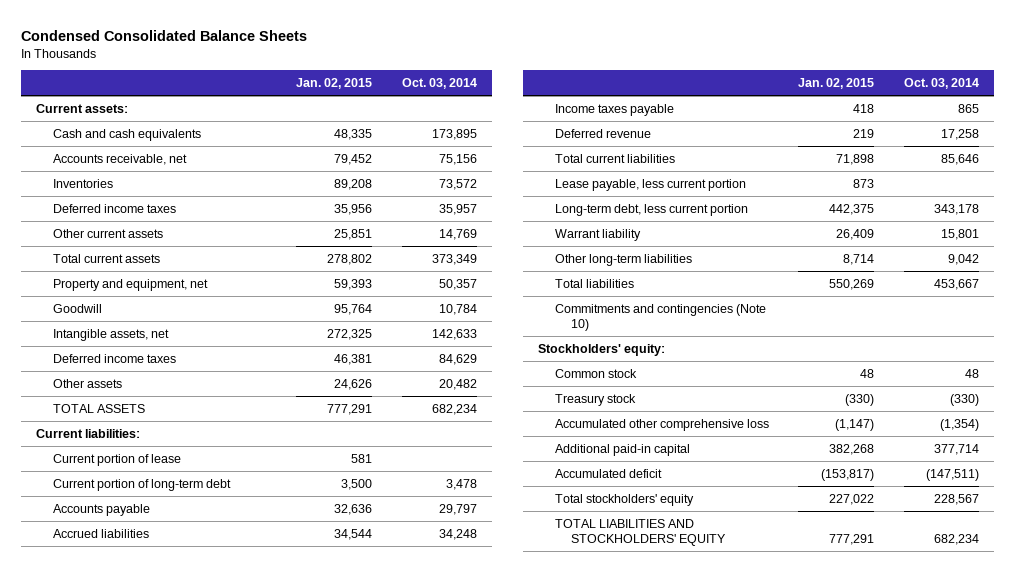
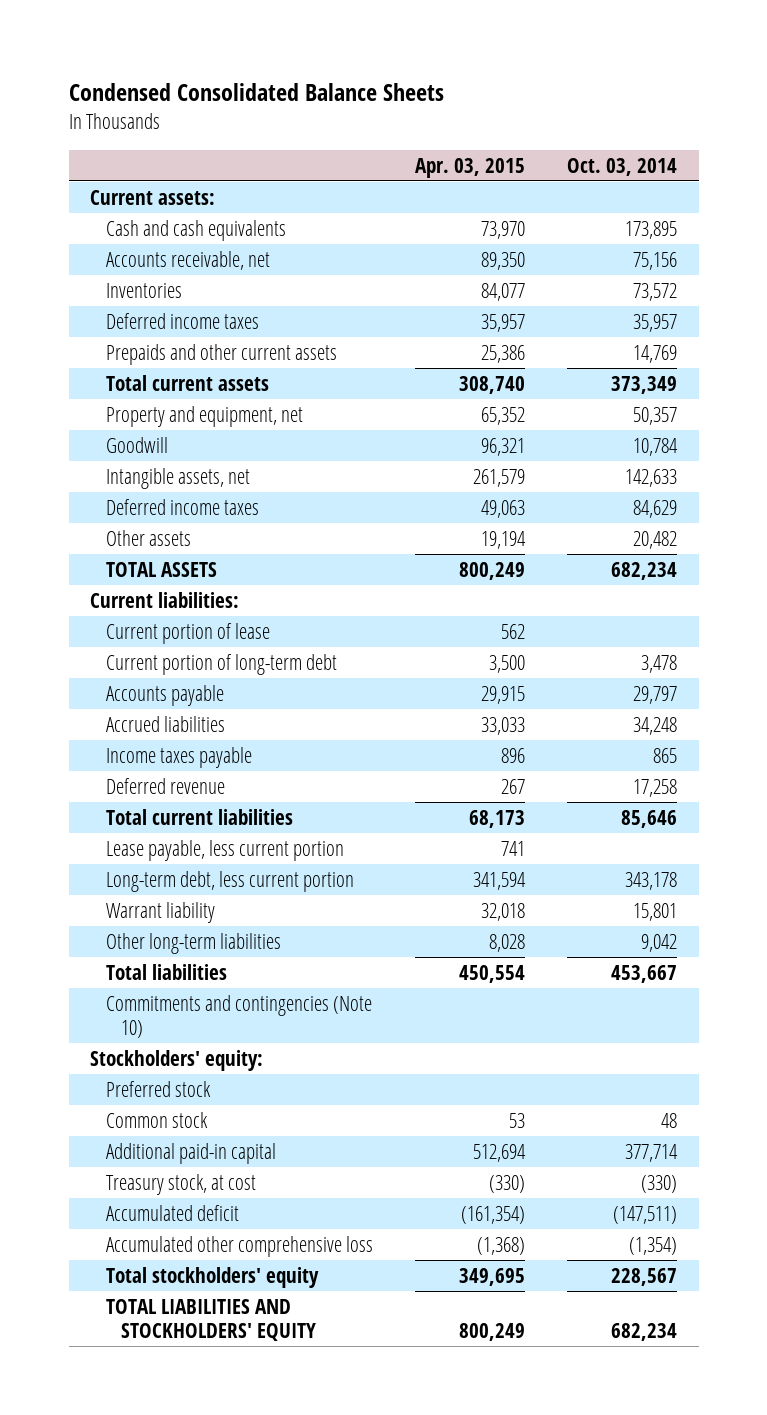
[296,78,373,90] Jan. 02, 2015 -> none
none -> [414,157,525,178] Apr. 03, 2015
[52,228,163,238] Other current assets -> [105,343,337,365] Prepaids and other current assets
none -> [105,1080,211,1097] Preferred stock
[554,393,636,406] Treasury stock -> none
none -> [105,1173,256,1195] Treasury stock, at cost
[554,418,769,431] Accumulated other comprehensive loss -> [105,1235,373,1257] Accumulated other comprehensive loss

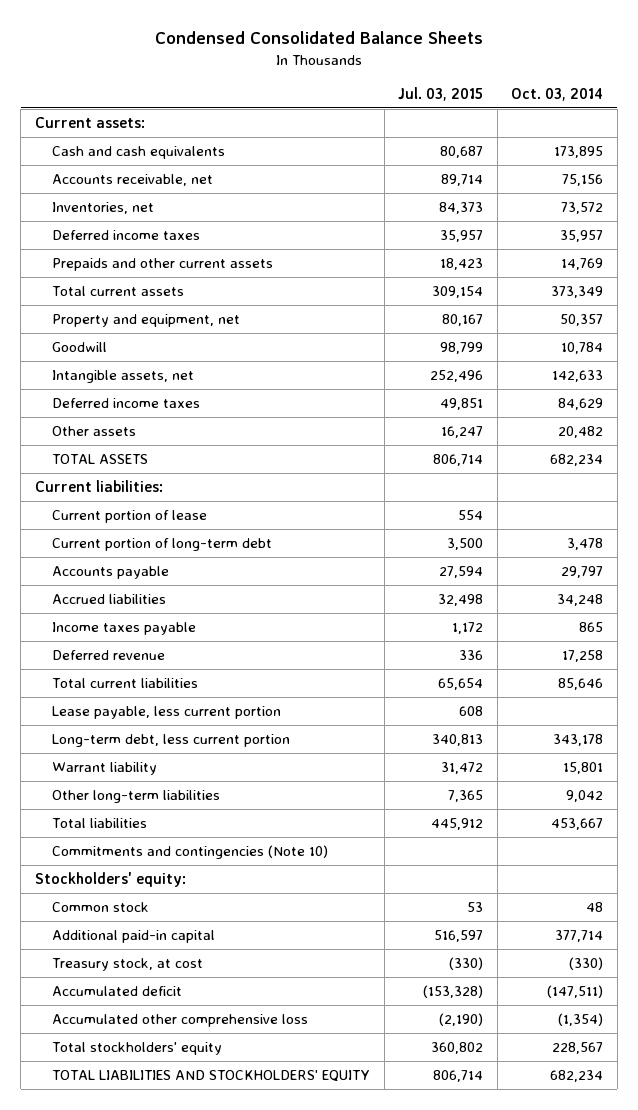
[414,157,525,178] Apr. 03, 2015 -> none
none -> [398,87,484,102] Jul. 03, 2015
[105,282,182,298] Inventories -> [52,202,155,215] Inventories, net
[105,1080,211,1097] Preferred stock -> none

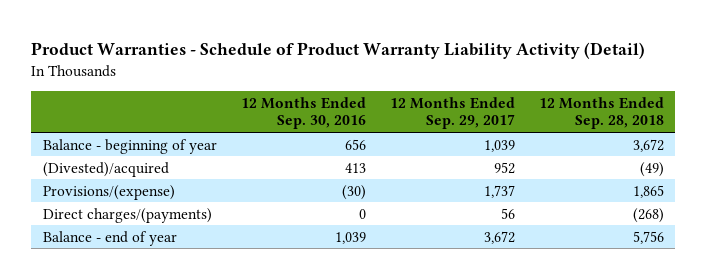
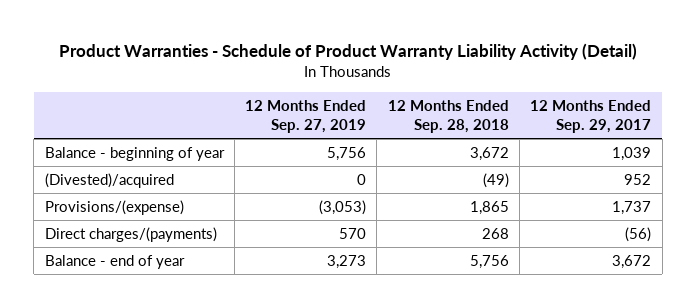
[240,96,366,130] 12 Months Ended Sep. 30, 2016 -> none
none -> [245,100,367,134] 12 Months Ended Sep. 27, 2019
[500,207,515,219] 56 -> [625,226,652,242] (56)
[632,207,664,223] (268) -> [481,227,509,239] 268

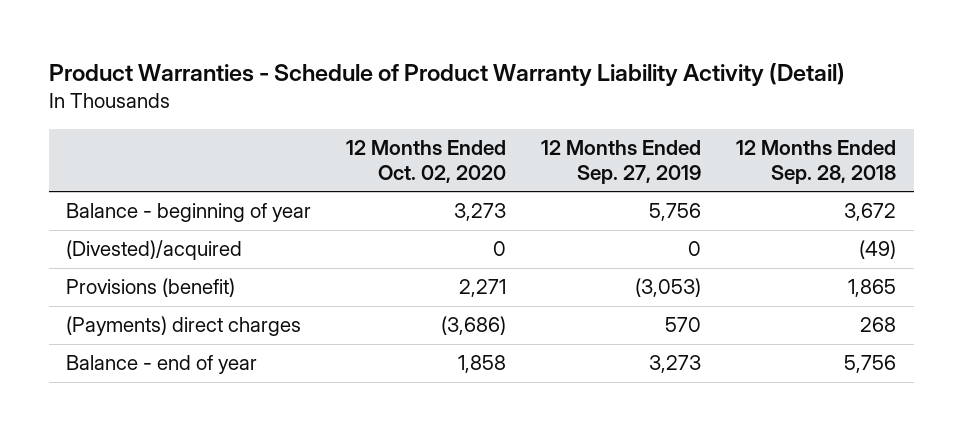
[530,100,652,134] 12 Months Ended Sep. 29, 2017 -> none
none -> [346,140,507,183] 12 Months Ended Oct. 02, 2020
[44,199,184,215] Provisions/(expense) -> [66,278,236,298] Provisions (benefit)
[44,226,217,242] Direct charges/(payments) -> [66,316,302,337] (Payments) direct charges

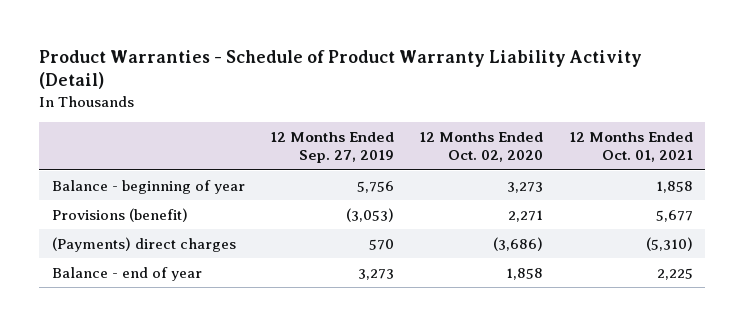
[736,140,897,184] 12 Months Ended Sep. 28, 2018 -> none
none -> [568,131,693,163] 12 Months Ended Oct. 01, 2021
[66,240,243,261] (Divested)/acquired -> none

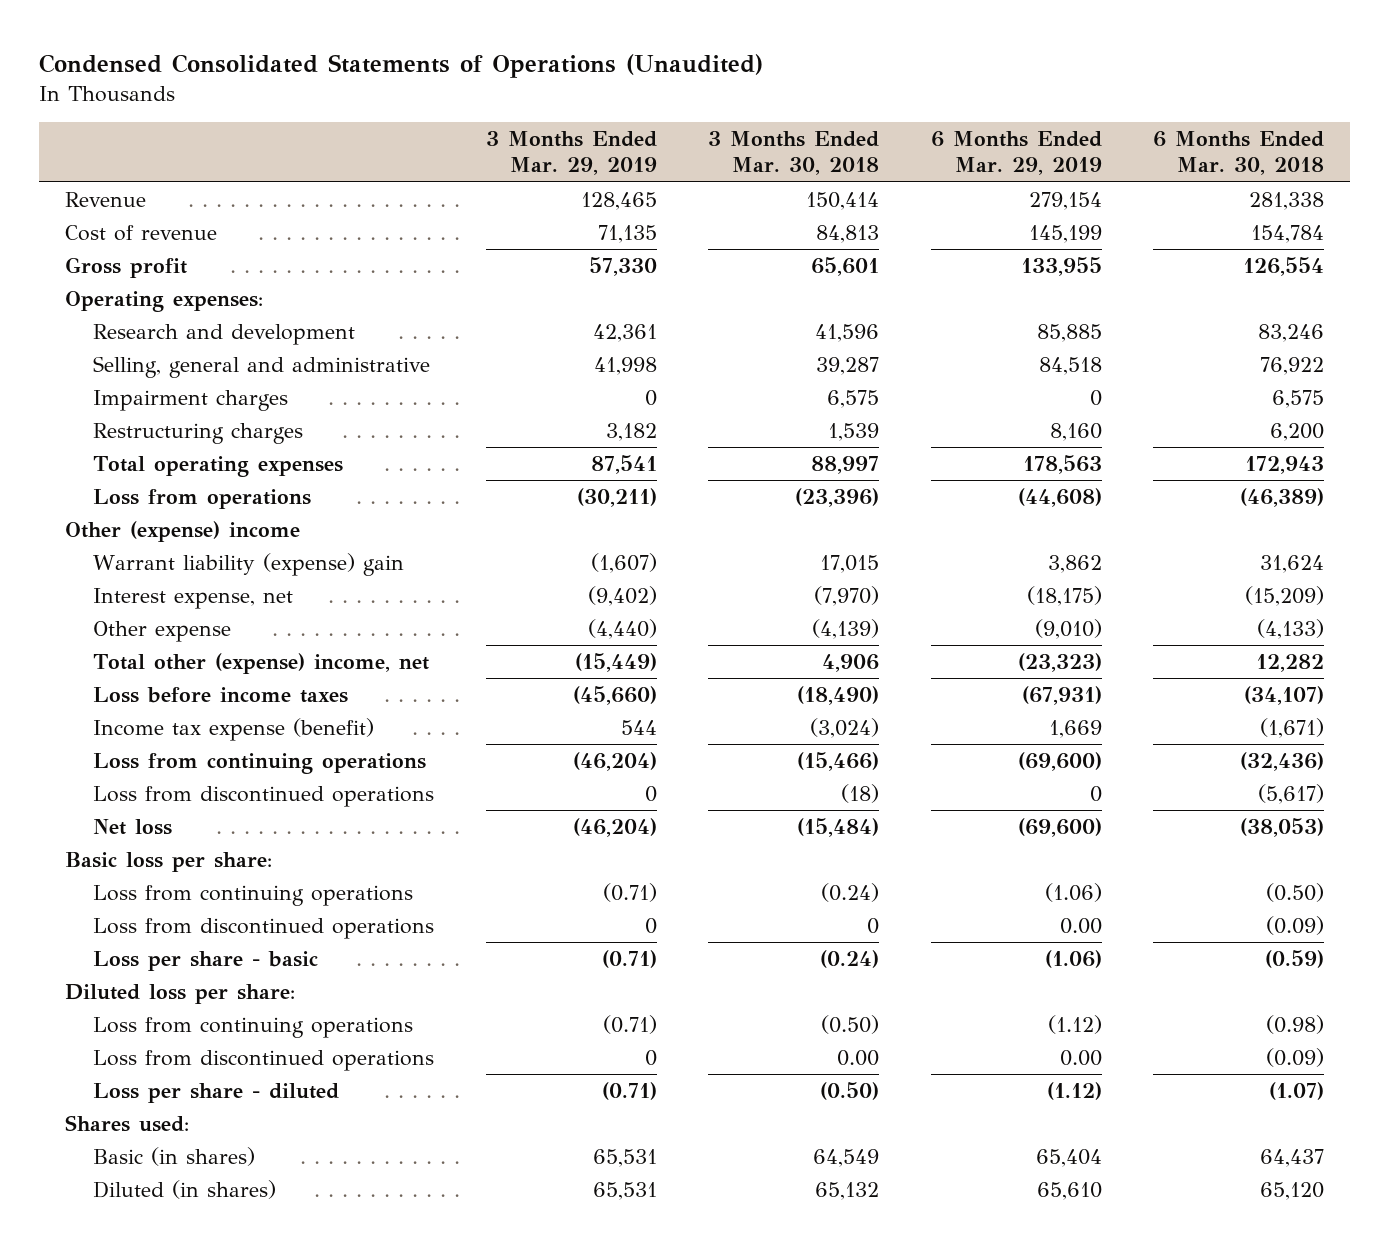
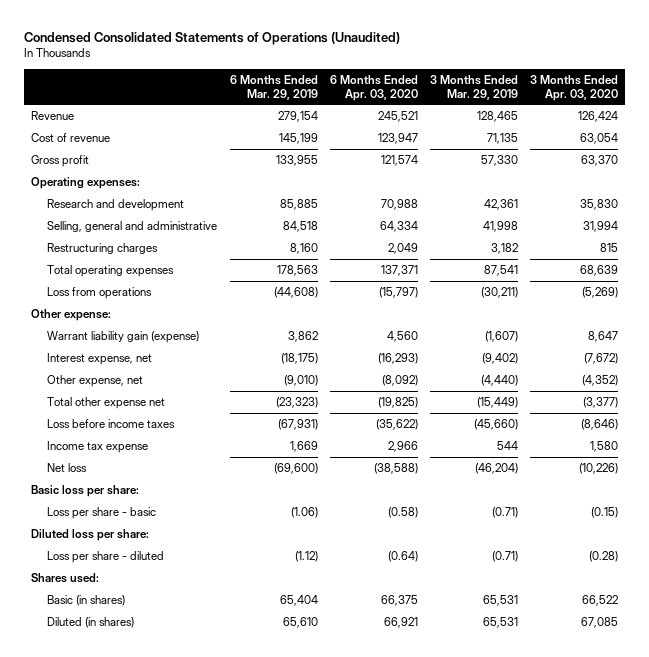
[708,130,880,176] 3 Months Ended Mar. 30, 2018 -> none
[1153,130,1325,176] 6 Months Ended Mar. 30, 2018 -> none
none -> [329,74,418,101] 6 Months Ended Apr. 03, 2020
none -> [530,74,619,101] 3 Months Ended Apr. 03, 2020
[93,390,289,412] Impairment charges -> none
[64,521,300,543] Other (expense) income -> [30,308,111,321] Other expense:
[93,553,405,577] Warrant liability (expense) gain -> [47,330,200,343] Warrant liability gain (expense)
[93,621,232,643] Other expense -> [47,374,144,387] Other expense, net
[93,653,430,675] Total other (expense) income, net -> [47,396,166,409] Total other expense net
[93,753,427,775] Loss from continuing operations -> none
[93,786,435,808] Loss from discontinued operations -> none
[93,718,375,742] Income tax expense (benefit) -> [47,440,149,453] Income tax expense
[93,885,414,907] Loss from continuing operations -> none
[93,918,435,940] Loss from discontinued operations -> none
[93,1017,414,1039] Loss from continuing operations -> none
[93,1050,435,1072] Loss from discontinued operations -> none

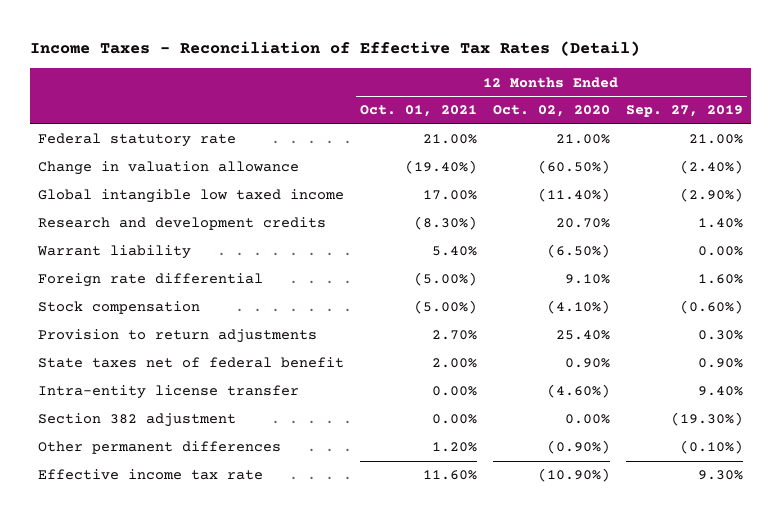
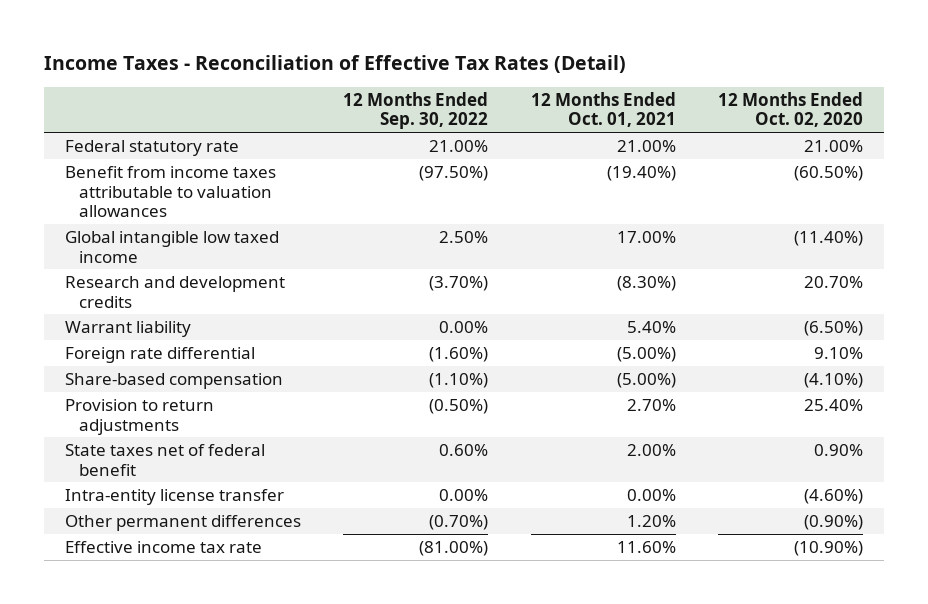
[625,105,743,118] Sep. 27, 2019 -> none
none -> [343,91,489,130] 12 Months Ended Sep. 30, 2022
[38,161,300,176] Change in valuation allowance -> [65,165,277,218] Benefit from income taxes attributable to valuation allowances
[38,301,201,315] Stock compensation -> [65,372,284,389] Share-based compensation
[38,413,237,428] Section 382 adjustment -> none

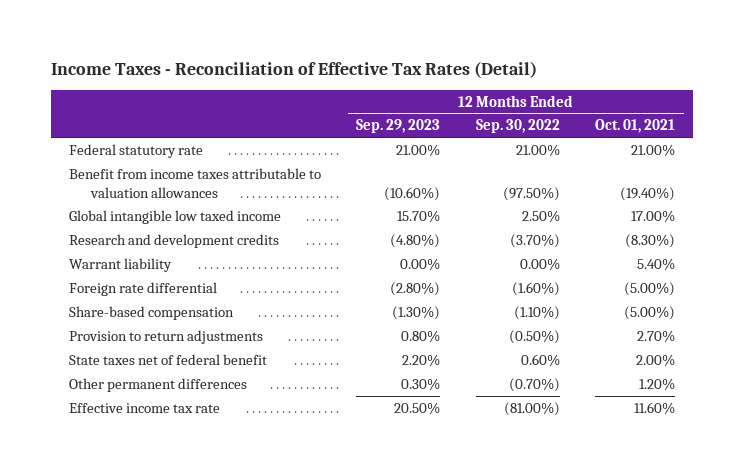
[718,91,864,128] 12 Months Ended Oct. 02, 2020 -> none
none -> [356,119,441,134] Sep. 29, 2023
[65,488,285,505] Intra-entity license transfer -> none

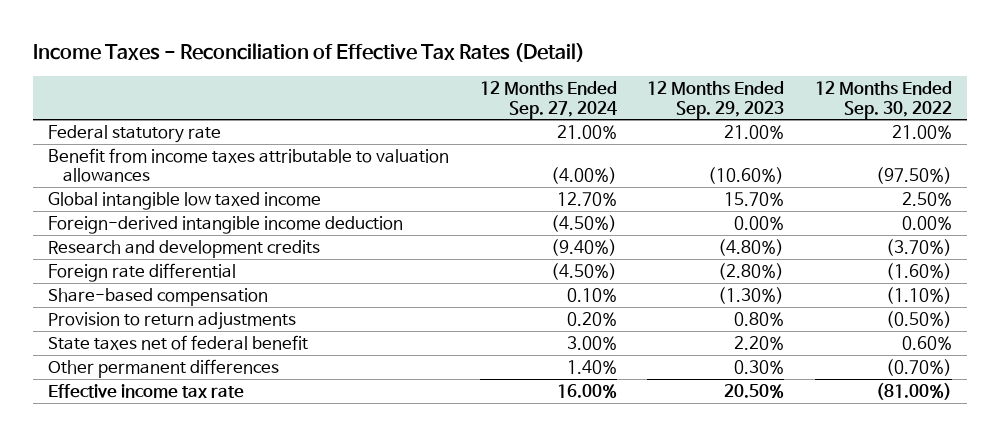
[595,119,676,134] Oct. 01, 2021 -> none
none -> [479,80,617,119] 12 Months Ended Sep. 27, 2024
none -> [48,215,404,234] Foreign-derived intangible income deduction
[69,257,173,272] Warrant liability -> none

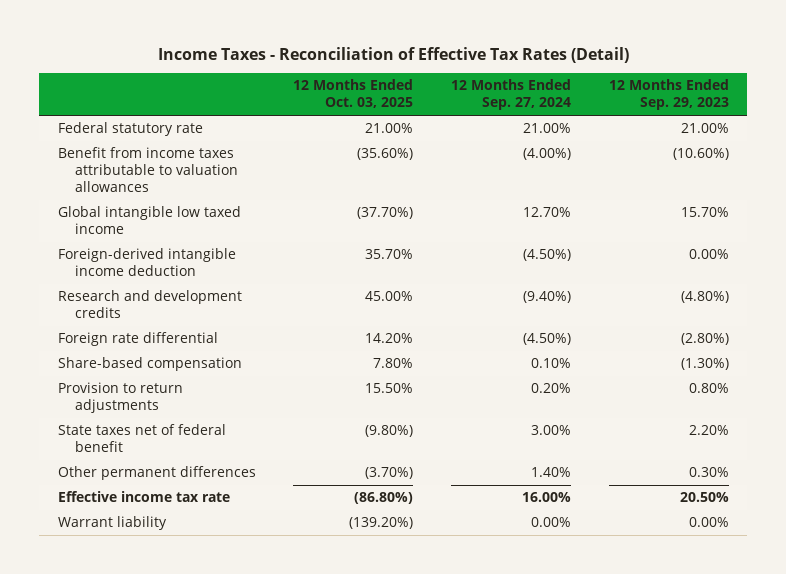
[815,80,953,119] 12 Months Ended Sep. 30, 2022 -> none
none -> [293,79,414,109] 12 Months Ended Oct. 03, 2025
none -> [57,516,167,531] Warrant liability

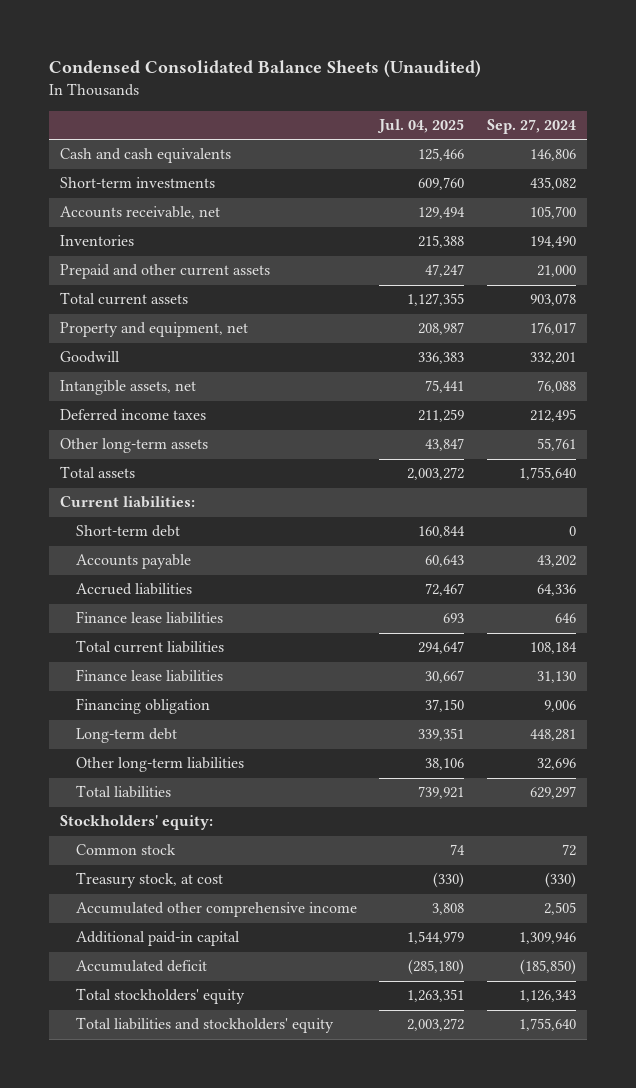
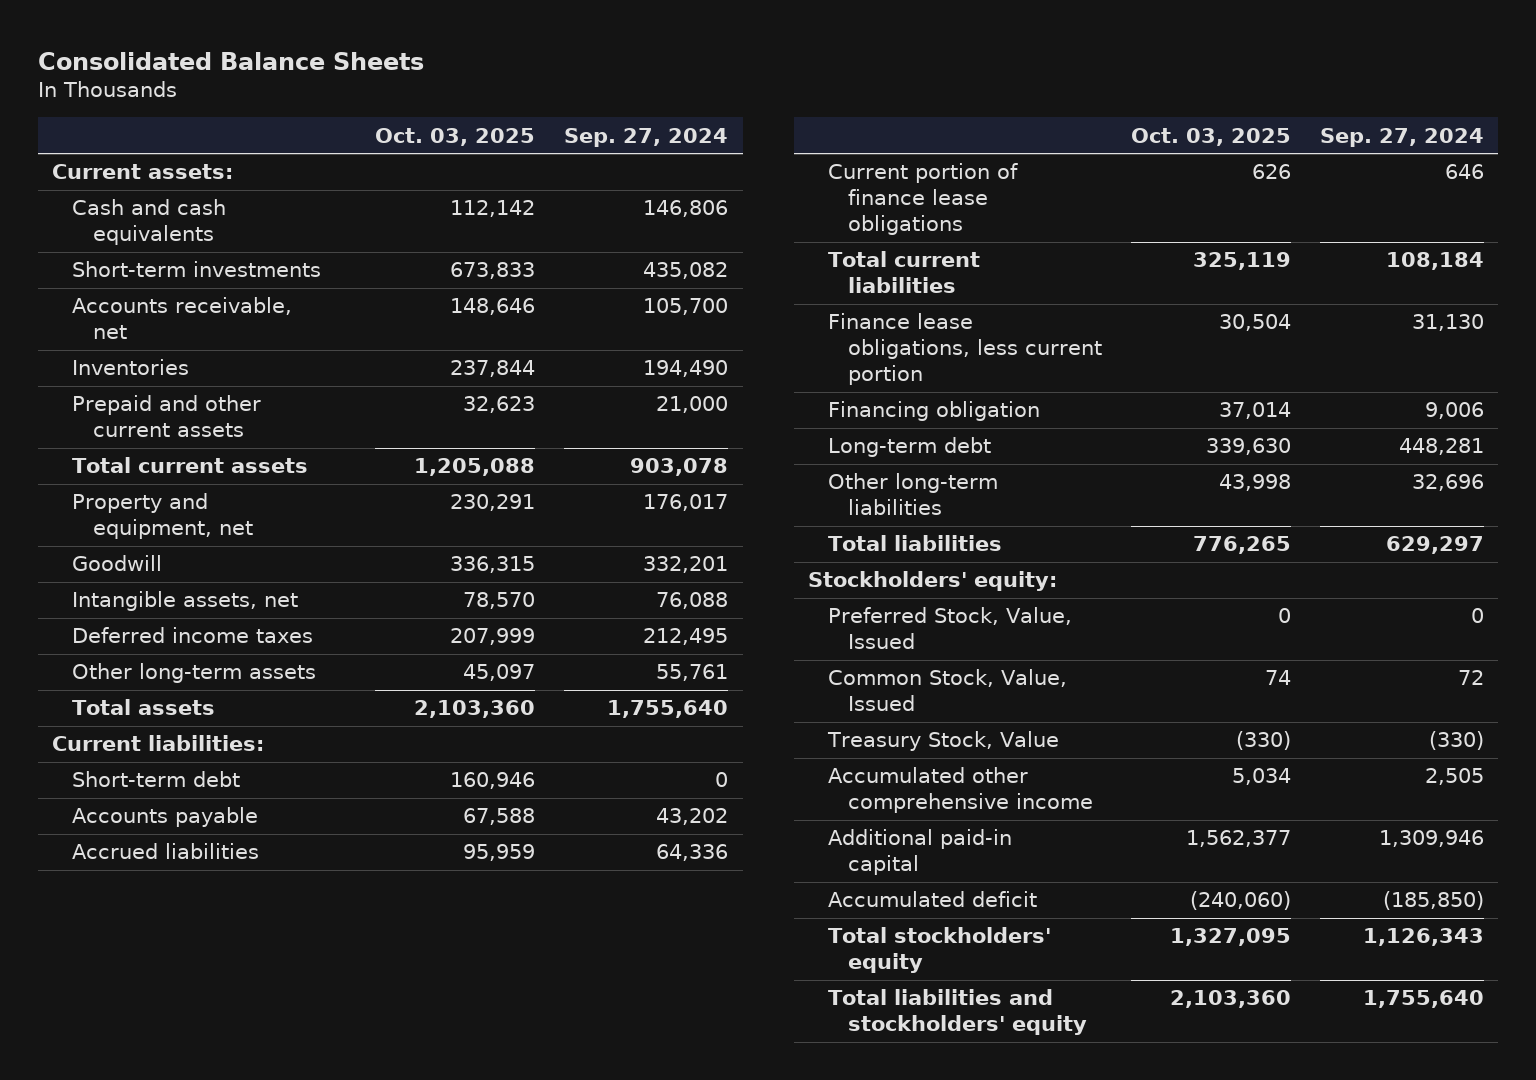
[48,60,481,78] Condensed Consolidated Balance Sheets (Unaudited) -> [37,51,424,70] Consolidated Balance Sheets
[377,119,465,134] Jul. 04, 2025 -> none
none -> [375,127,536,146] Oct. 03, 2025
none -> [52,164,234,180] Current assets:
[75,611,223,625] Finance lease liabilities -> [828,163,1019,236] Current portion of finance lease obligations
[75,669,223,683] Finance lease liabilities -> [828,313,1103,386] Finance lease obligations, less current portion
[75,872,223,889] Treasury stock, at cost -> none
none -> [828,607,1073,650] Preferred Stock, Value, Issued
[75,844,176,856] Common stock -> [828,669,1068,712] Common Stock, Value, Issued
none -> [827,731,1060,752] Treasury Stock, Value

